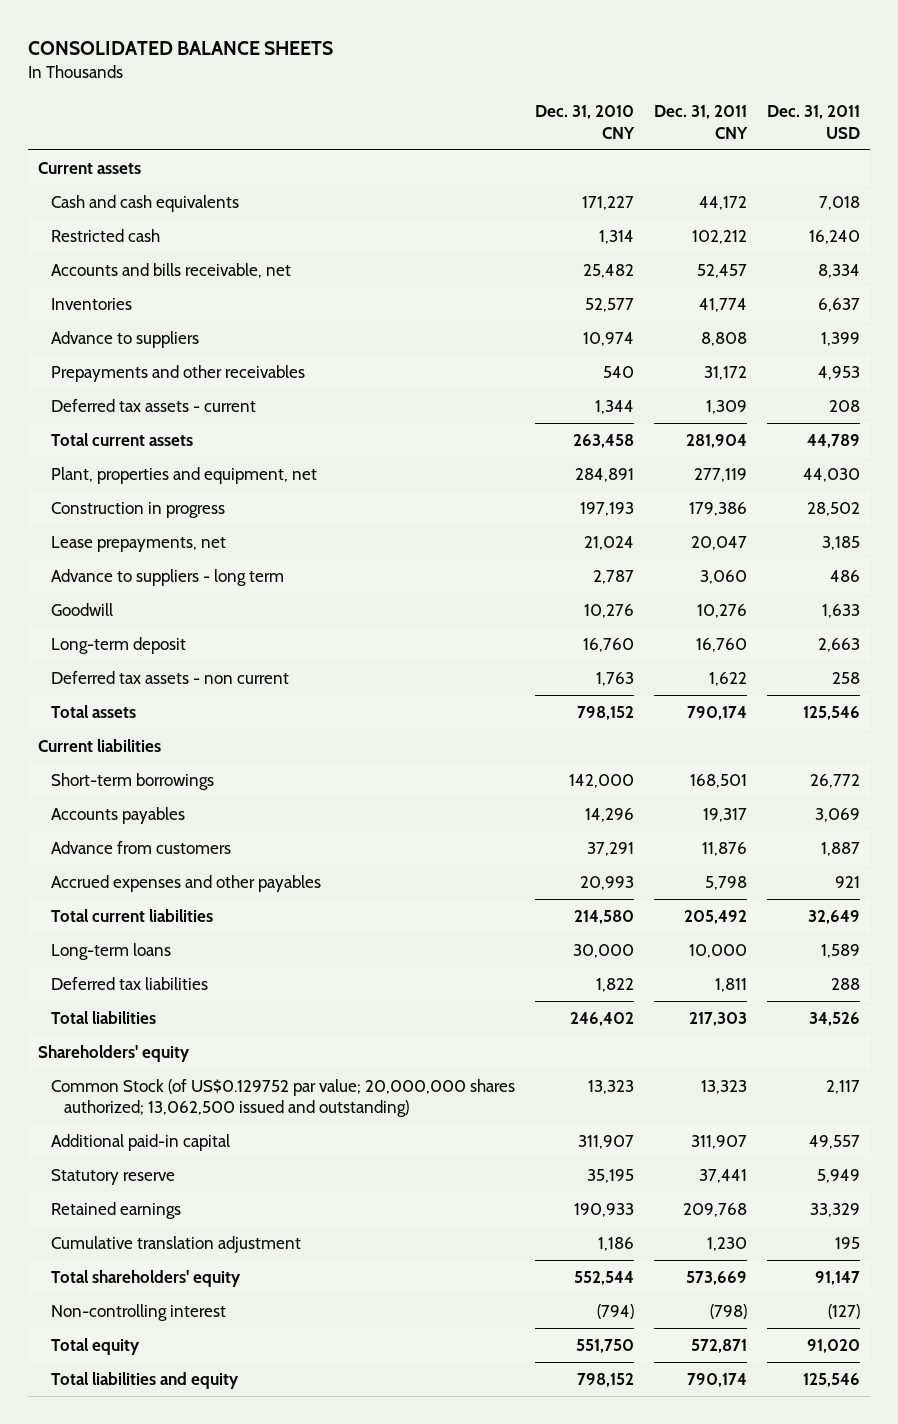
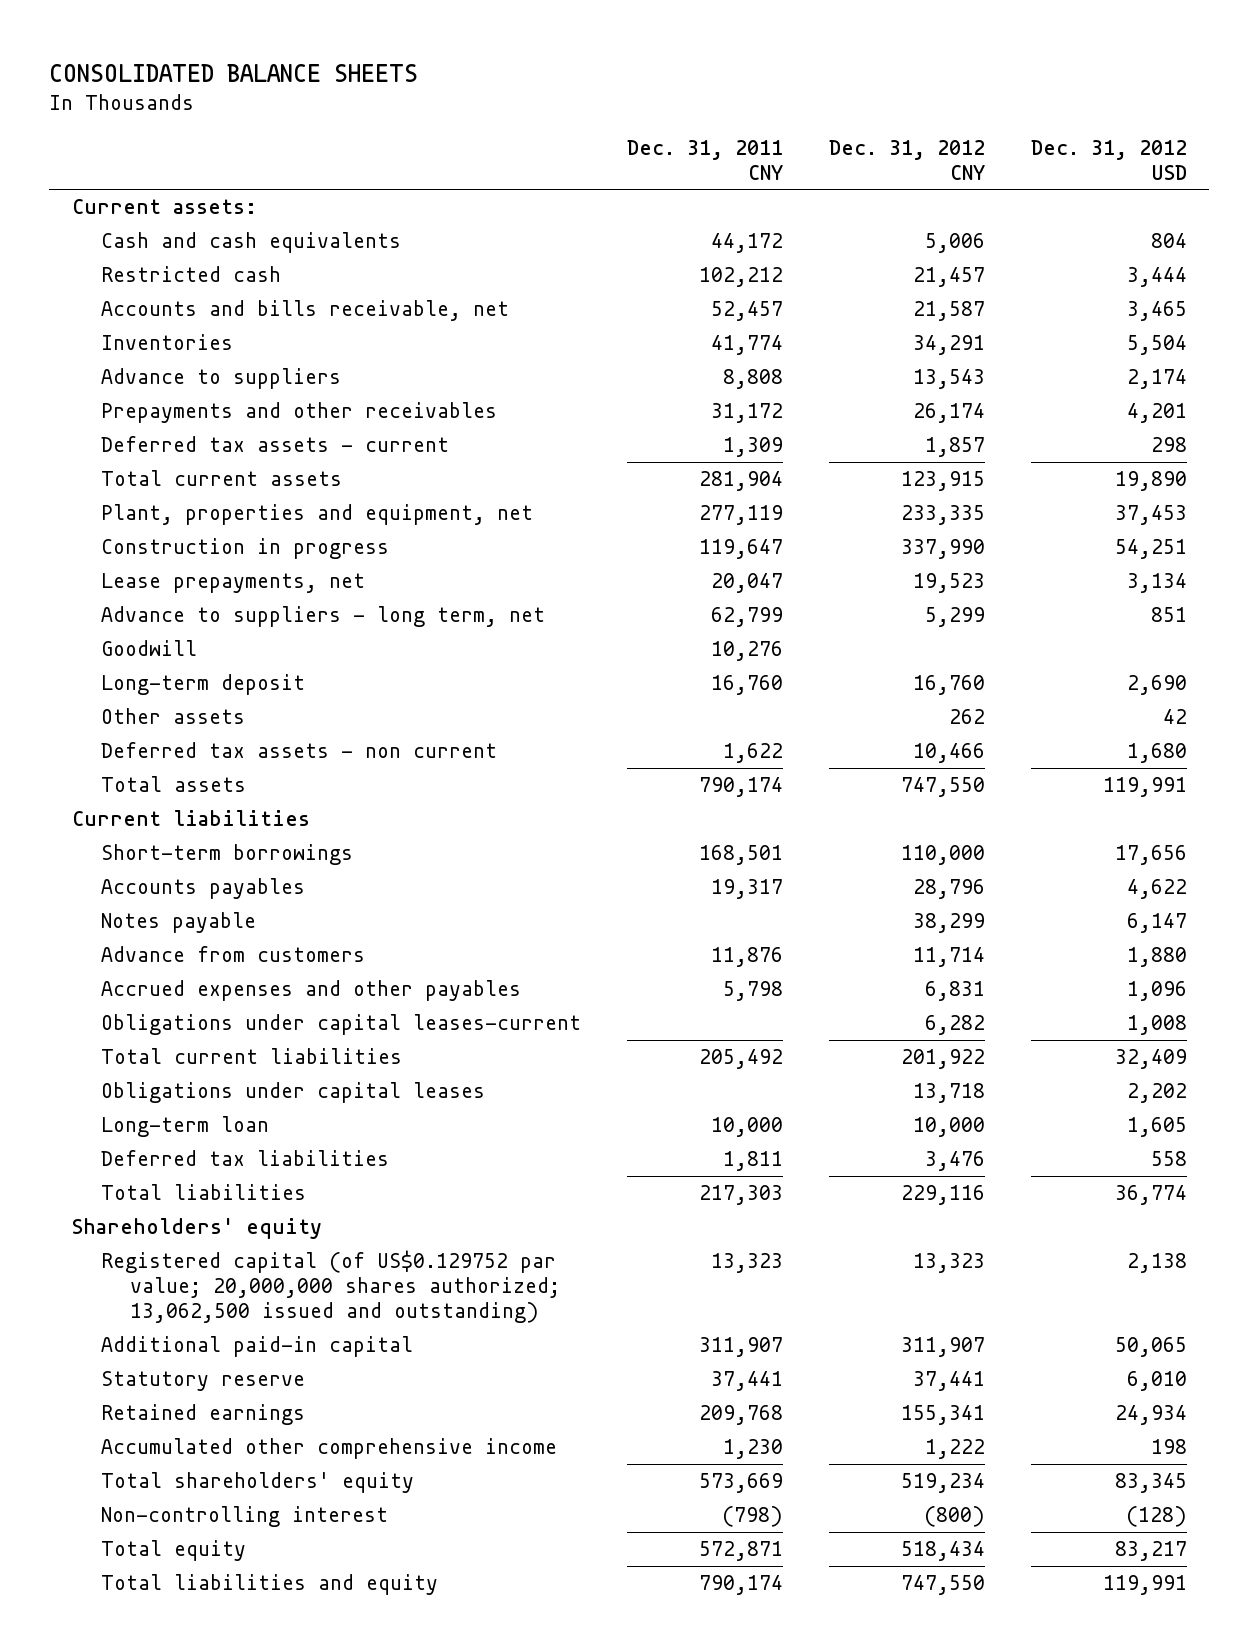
[534,105,635,139] Dec. 31, 2010 CNY -> none
[766,105,860,139] Dec. 31, 2011 USD -> none
none -> [828,139,985,180] Dec. 31, 2012 CNY
none -> [1030,139,1187,180] Dec. 31, 2012 USD
[38,161,142,174] Current assets -> [72,199,258,215] Current assets:
[688,501,747,516] 179,386 -> [699,539,784,560] 119,647
[50,568,284,586] Advance to suppliers - long term -> [101,606,546,628] Advance to suppliers - long term, net
[699,569,747,584] 3,060 -> [711,607,784,628] 62,799
none -> [101,708,246,725] Other assets
none -> [101,912,257,934] Notes payable
none -> [101,1014,582,1036] Obligations under capital leases-current
none -> [101,1082,486,1104] Obligations under capital leases
[50,942,171,960] Long-term loans -> [101,1116,270,1138] Long-term loan
[50,1078,515,1118] Common Stock (of US$0.129752 par value; 20,000,000 shares authorized; 13,062,500 issued and outstanding) -> [101,1250,561,1324] Registered capital (of US$0.129752 par value; 20,000,000 shares authorized; 13,062,500 issued and outstanding)
[50,1235,301,1253] Cumulative translation adjustment -> [101,1438,558,1460] Accumulated other comprehensive income

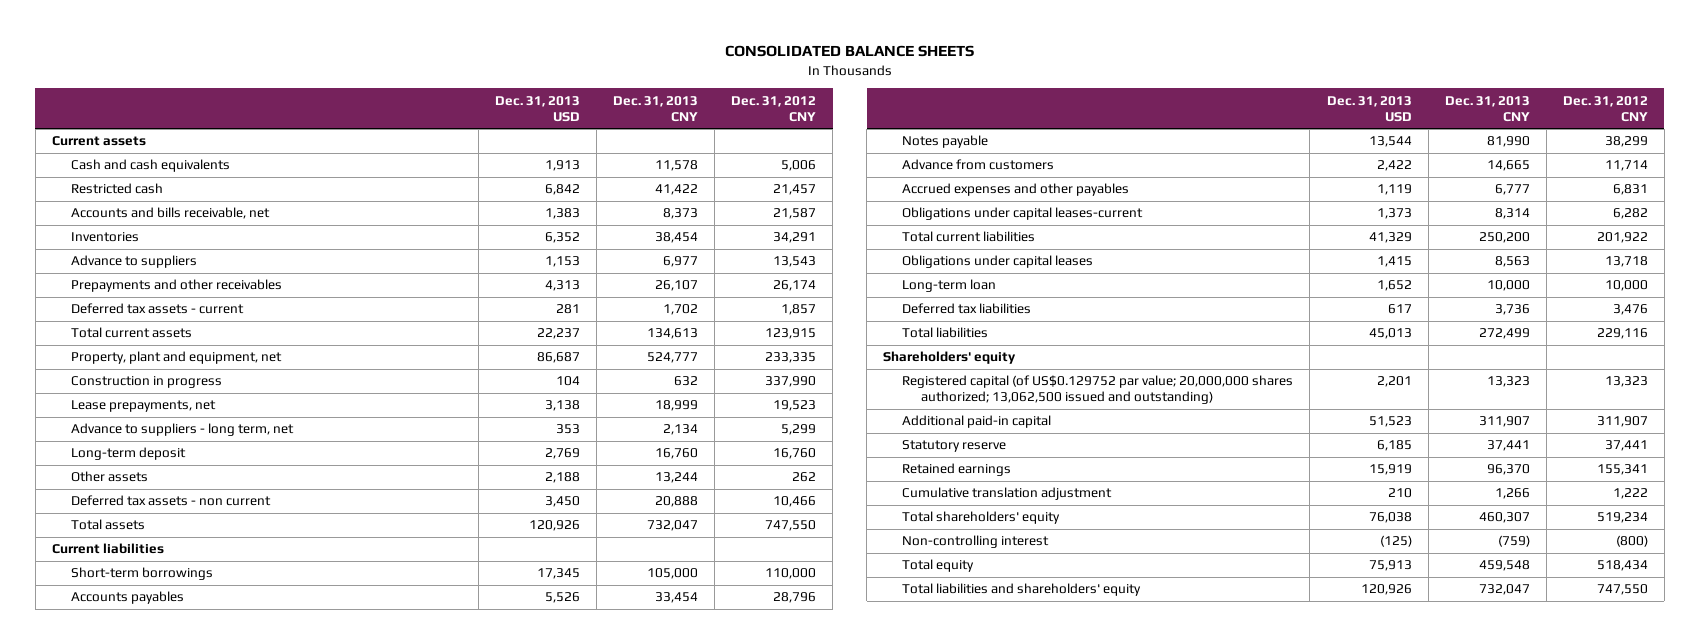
[627,139,784,180] Dec. 31, 2011 CNY -> none
[1030,139,1187,180] Dec. 31, 2012 USD -> none
none -> [494,95,580,122] Dec. 31, 2013 USD
none -> [612,95,698,122] Dec. 31, 2013 CNY
[72,199,258,215] Current assets: -> [51,136,146,147] Current assets
[101,504,534,526] Plant, properties and equipment, net -> [70,351,282,365] Property, plant and equipment, net
[101,640,198,657] Goodwill -> none
[101,1438,558,1460] Accumulated other comprehensive income -> [902,487,1113,501] Cumulative translation adjustment
[101,1574,439,1596] Total liabilities and equity -> [902,583,1142,597] Total liabilities and shareholders' equity

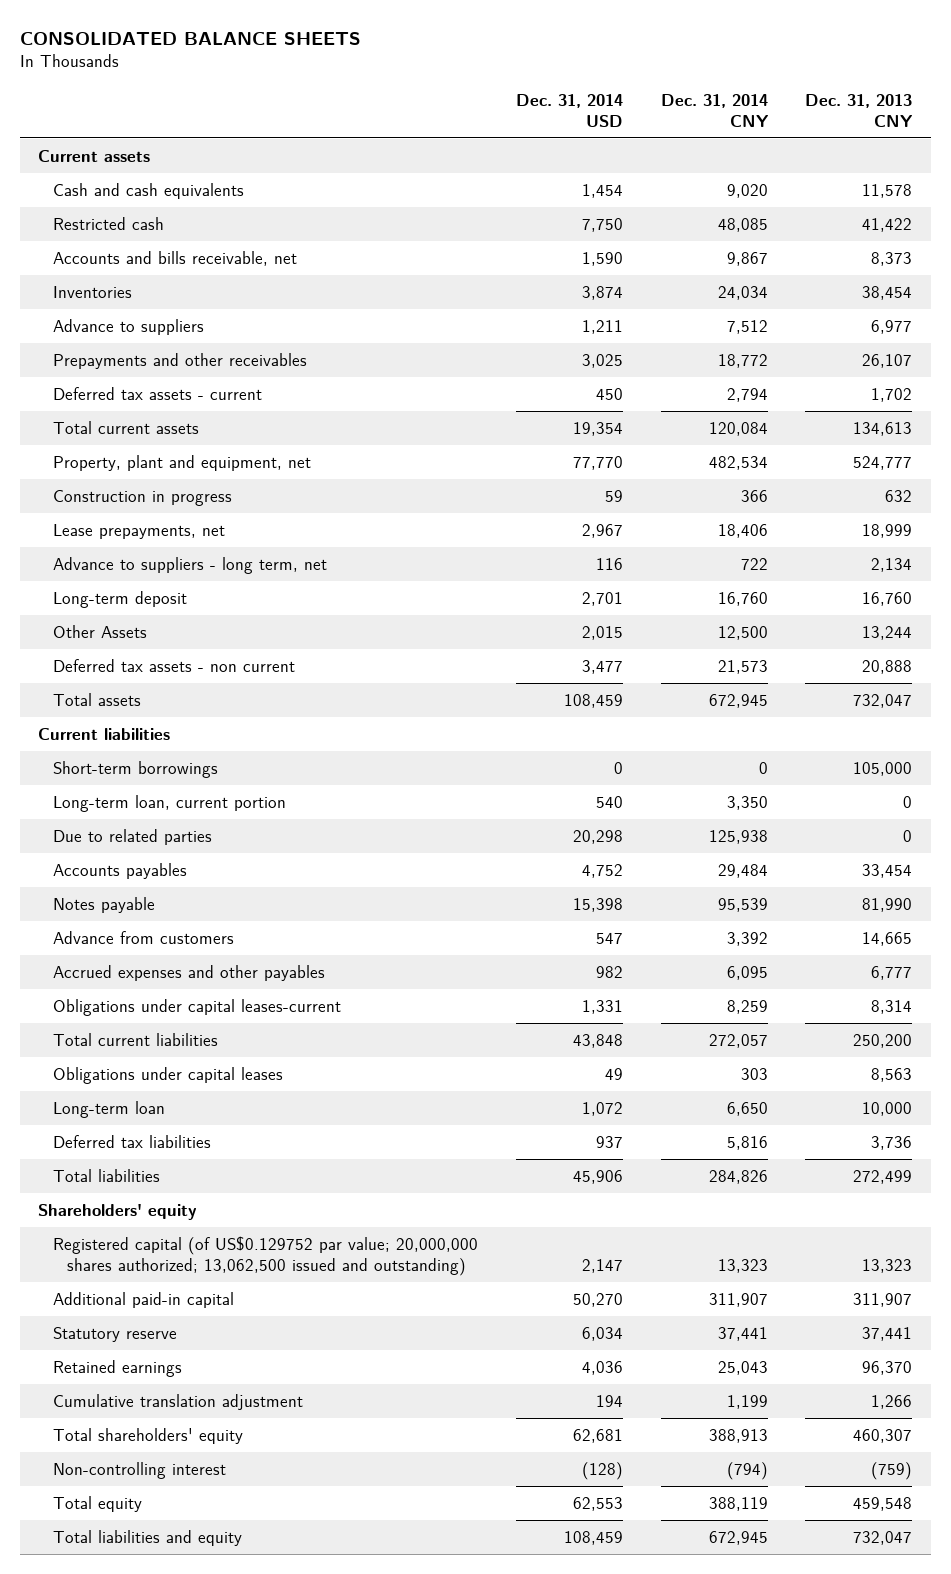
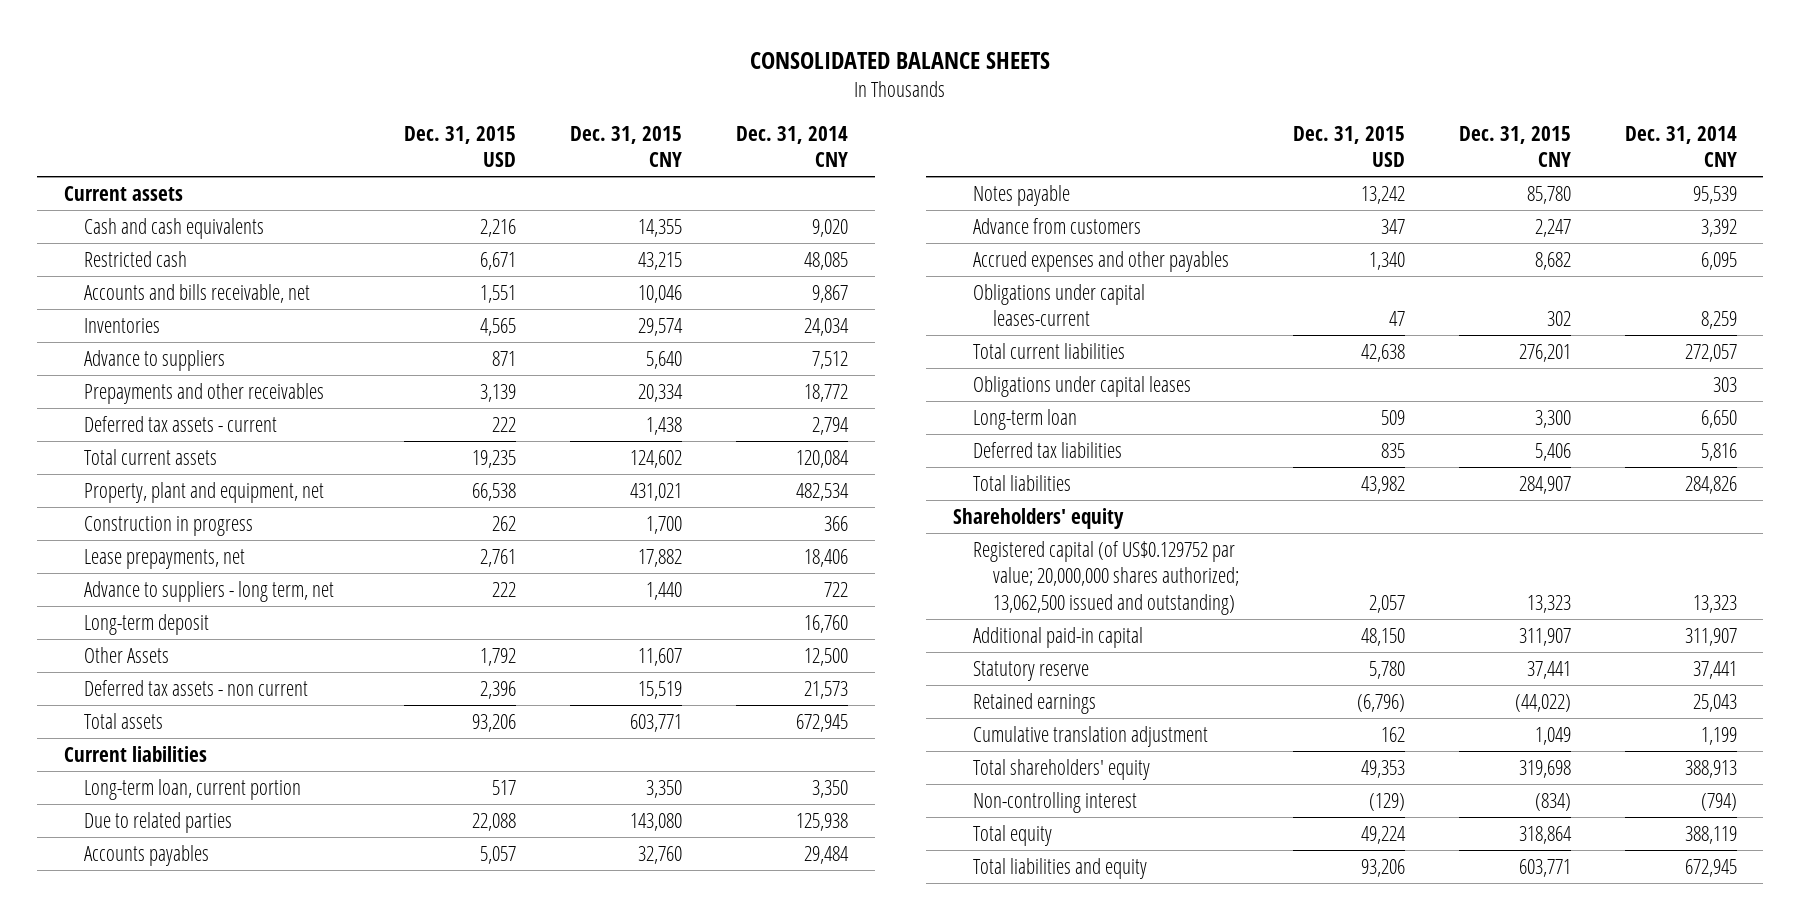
[515,93,623,127] Dec. 31, 2014 USD -> none
[805,93,914,127] Dec. 31, 2013 CNY -> none
none -> [404,125,517,168] Dec. 31, 2015 USD
none -> [570,125,683,168] Dec. 31, 2015 CNY
[52,760,218,778] Short-term borrowings -> none

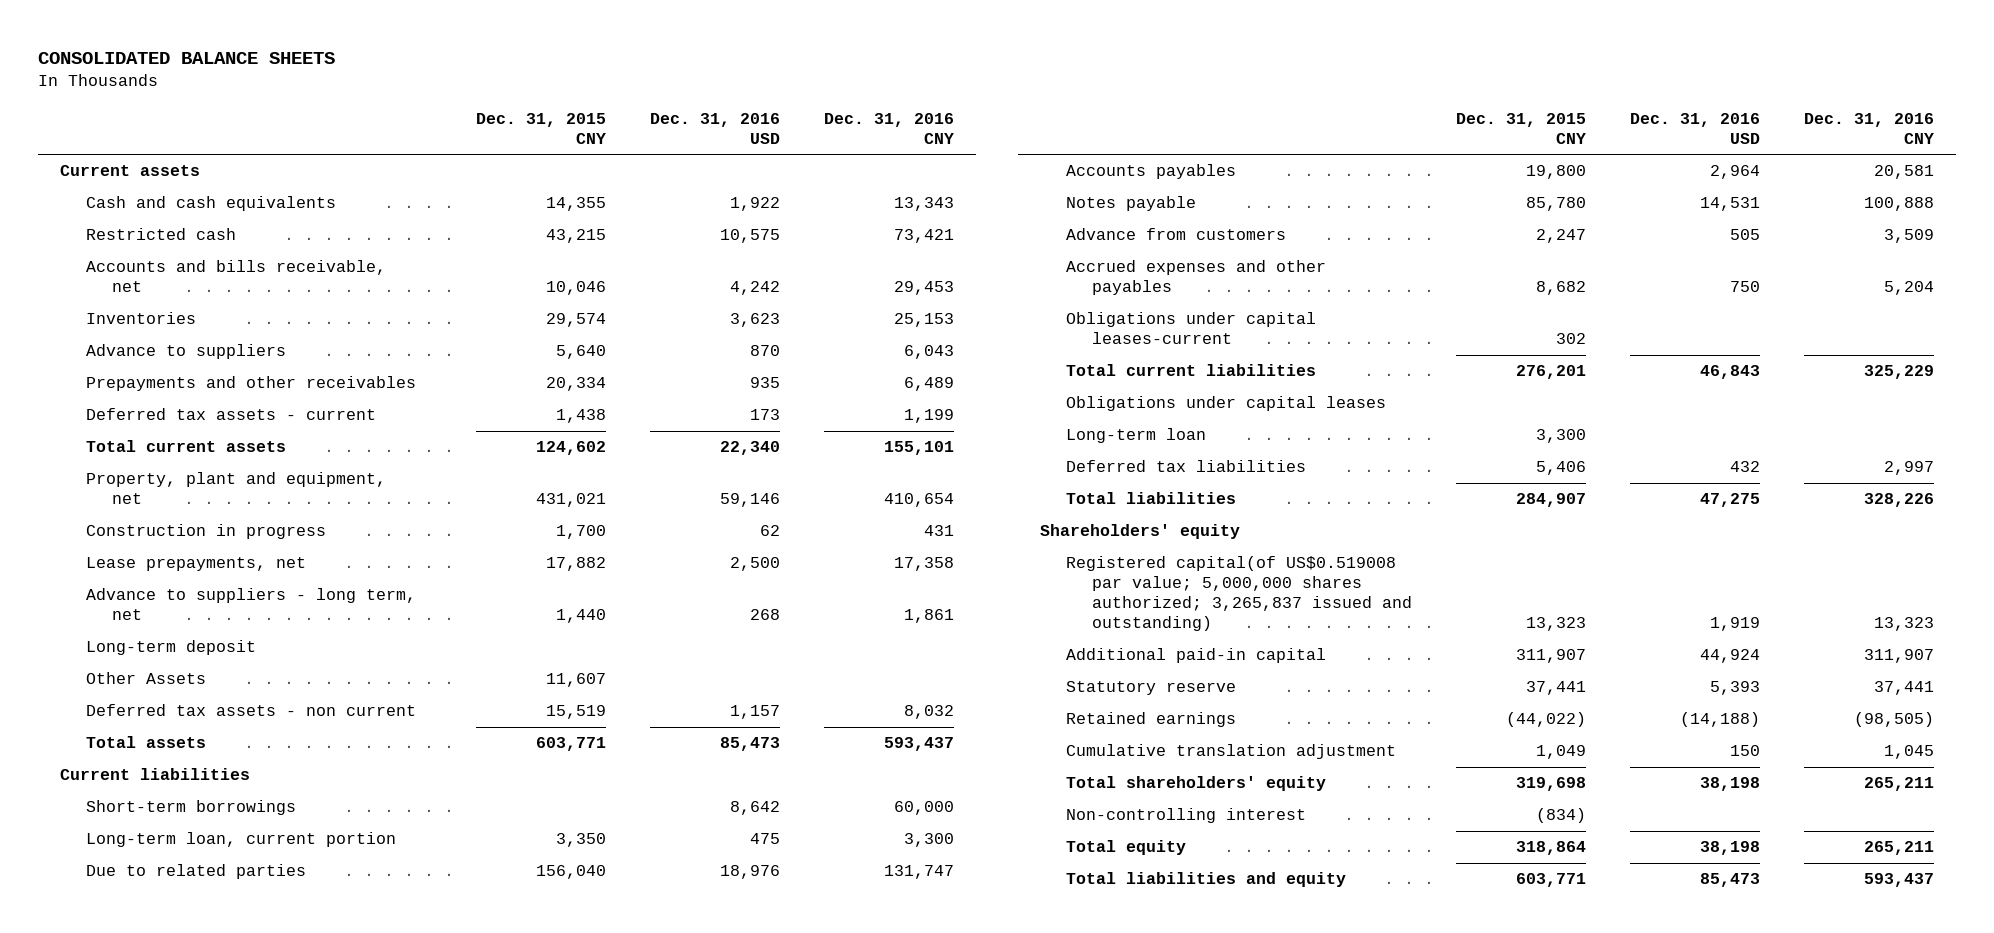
[404,125,517,168] Dec. 31, 2015 USD -> none
[735,125,848,168] Dec. 31, 2014 CNY -> none
none -> [649,112,780,144] Dec. 31, 2016 USD
none -> [824,112,955,144] Dec. 31, 2016 CNY
none -> [85,800,296,816] Short-term borrowings
[630,812,683,831] 143,080 -> [535,865,606,880] 156,040
[638,845,683,864] 32,760 -> [1525,165,1586,180] 19,800
[973,540,1240,615] Registered capital (of US$0.129752 par value; 20,000,000 shares authorized; 13,062,500 issued and outstanding) -> [1065,556,1412,632] Registered capital(of US$0.519008 par value; 5,000,000 shares authorized; 3,265,837 issued and outstanding)

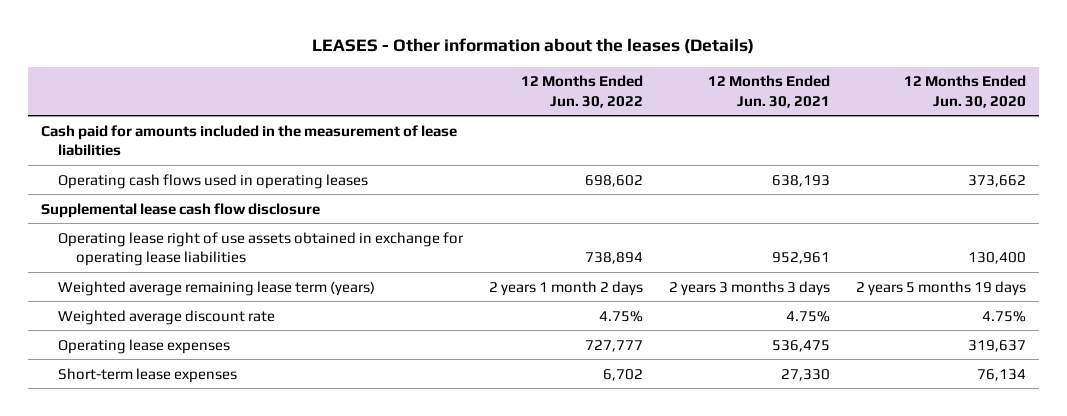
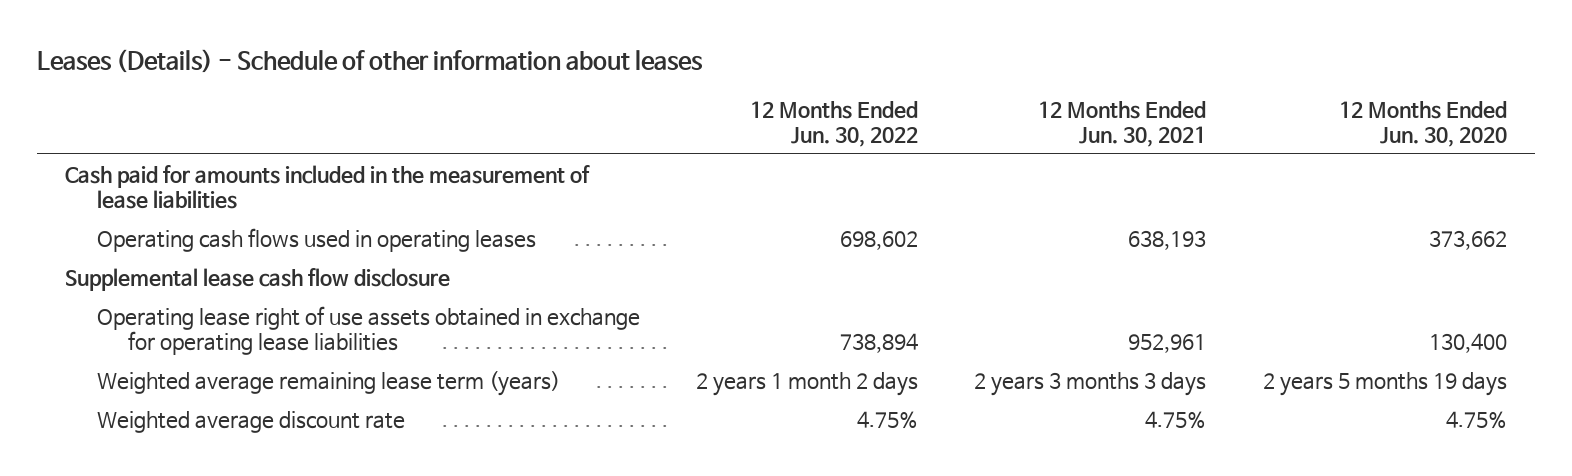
[312,38,755,55] LEASES - Other information about the leases (Details) -> [36,49,703,74] Leases (Details) - Schedule of other information about leases
[58,338,231,354] Operating lease expenses -> none
[58,367,238,383] Short-term lease expenses -> none

